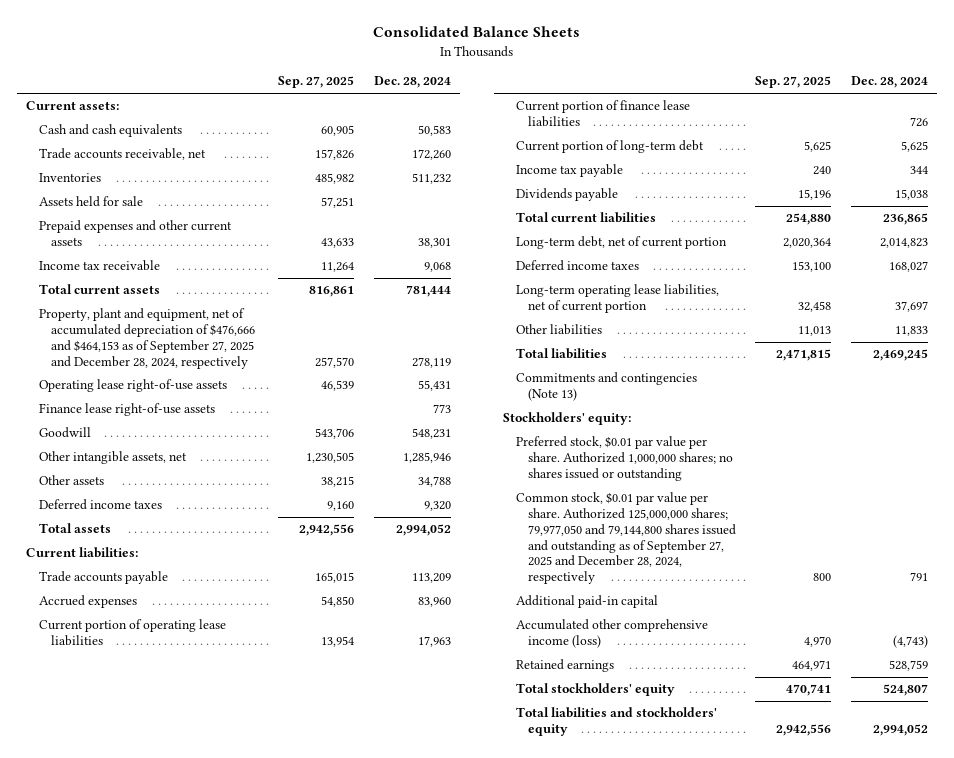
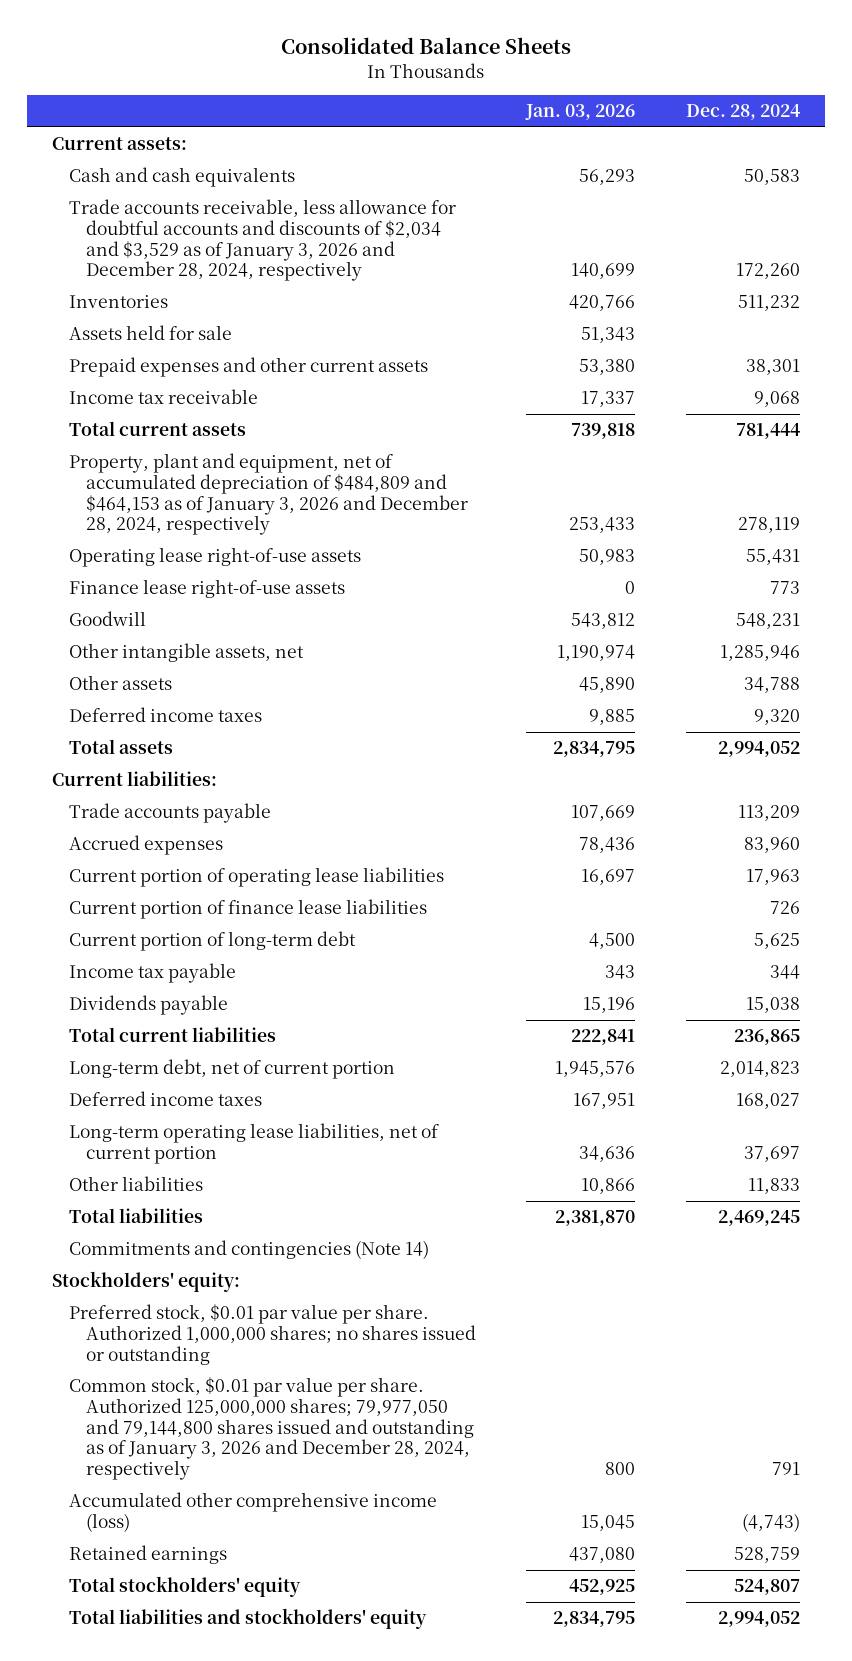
[278,76,355,89] Sep. 27, 2025 -> none
none -> [525,104,636,121] Jan. 03, 2026
[38,148,206,161] Trade accounts receivable, net -> [69,199,457,282] Trade accounts receivable, less allowance for doubtful accounts and discounts of $2,034 and $3,529 as of January 3, 2026 and December 28, 2024, respectively
[38,308,255,369] Property, plant and equipment, net of accumulated depreciation of $476,666 and $464,153 as of September 27, 2025 and December 28, 2024, respectively -> [69,453,468,536] Property, plant and equipment, net of accumulated depreciation of $484,809 and $464,153 as of January 3, 2026 and December 28, 2024, respectively
[515,372,697,402] Commitments and contingencies (Note 13) -> [69,1240,430,1260] Commitments and contingencies (Note 14)
[515,595,658,609] Additional paid-in capital -> none
[515,492,737,585] Common stock, $0.01 par value per share. Authorized 125,000,000 shares; 79,977,050 and 79,144,800 shares issued and outstanding as of September 27, 2025 and December 28, 2024, respectively -> [69,1377,474,1481] Common stock, $0.01 par value per share. Authorized 125,000,000 shares; 79,977,050 and 79,144,800 shares issued and outstanding as of January 3, 2026 and December 28, 2024, respectively

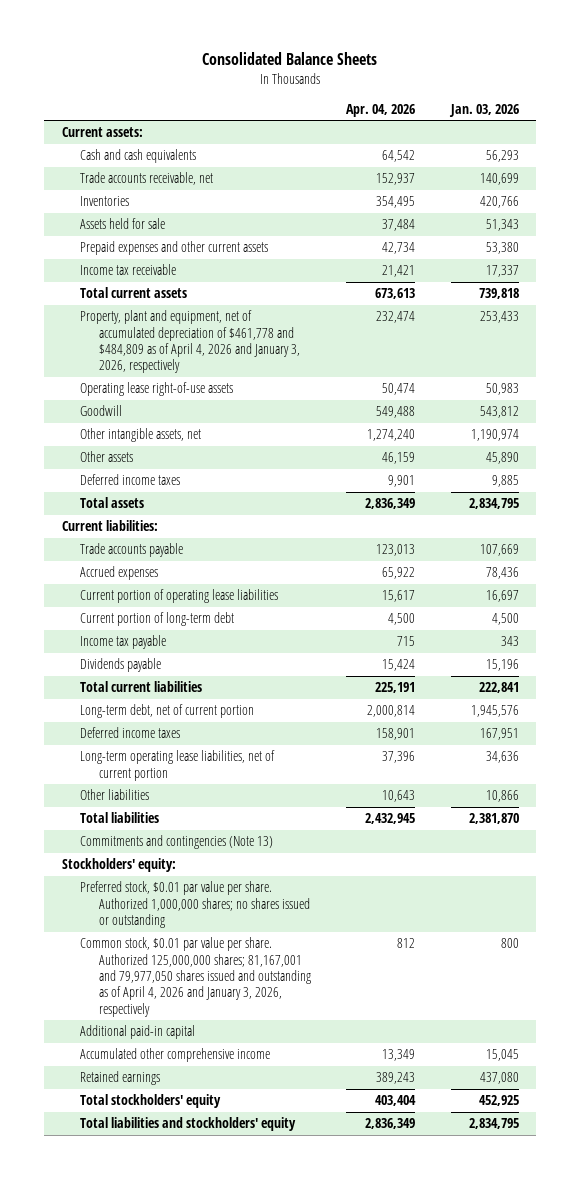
[686,104,801,121] Dec. 28, 2024 -> none
none -> [346,103,416,117] Apr. 04, 2026
[69,199,457,282] Trade accounts receivable, less allowance for doubtful accounts and discounts of $2,034 and $3,529 as of January 3, 2026 and December 28, 2024, respectively -> [80,172,214,186] Trade accounts receivable, net
[69,453,468,536] Property, plant and equipment, net of accumulated depreciation of $484,809 and $464,153 as of January 3, 2026 and December 28, 2024, respectively -> [80,310,300,374] Property, plant and equipment, net of accumulated depreciation of $461,778 and $484,809 as of April 4, 2026 and January 3, 2026, respectively
[69,579,346,599] Finance lease right-of-use assets -> none
[69,899,428,920] Current portion of finance lease liabilities -> none
[69,1240,430,1260] Commitments and contingencies (Note 14) -> [80,835,274,850] Commitments and contingencies (Note 13)
[69,1377,474,1481] Common stock, $0.01 par value per share. Authorized 125,000,000 shares; 79,977,050 and 79,144,800 shares issued and outstanding as of January 3, 2026 and December 28, 2024, respectively -> [80,937,311,1017] Common stock, $0.01 par value per share. Authorized 125,000,000 shares; 81,167,001 and 79,977,050 shares issued and outstanding as of April 4, 2026 and January 3, 2026, respectively
none -> [80,1025,196,1040] Additional paid-in capital
[69,1492,438,1532] Accumulated other comprehensive income (loss) -> [80,1048,271,1063] Accumulated other comprehensive income

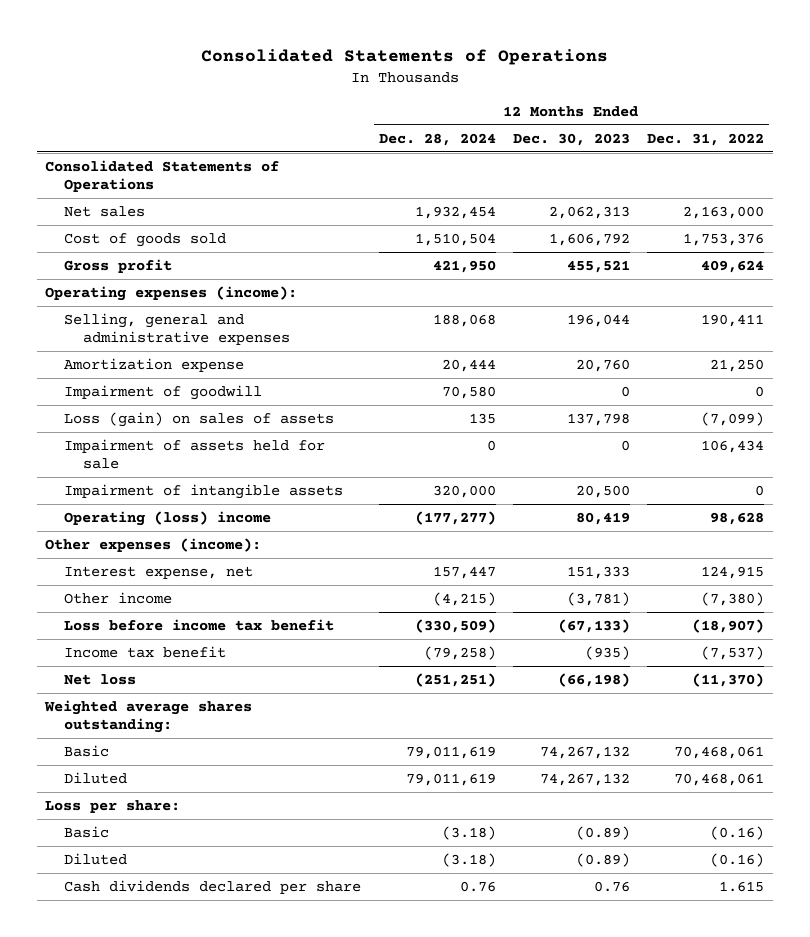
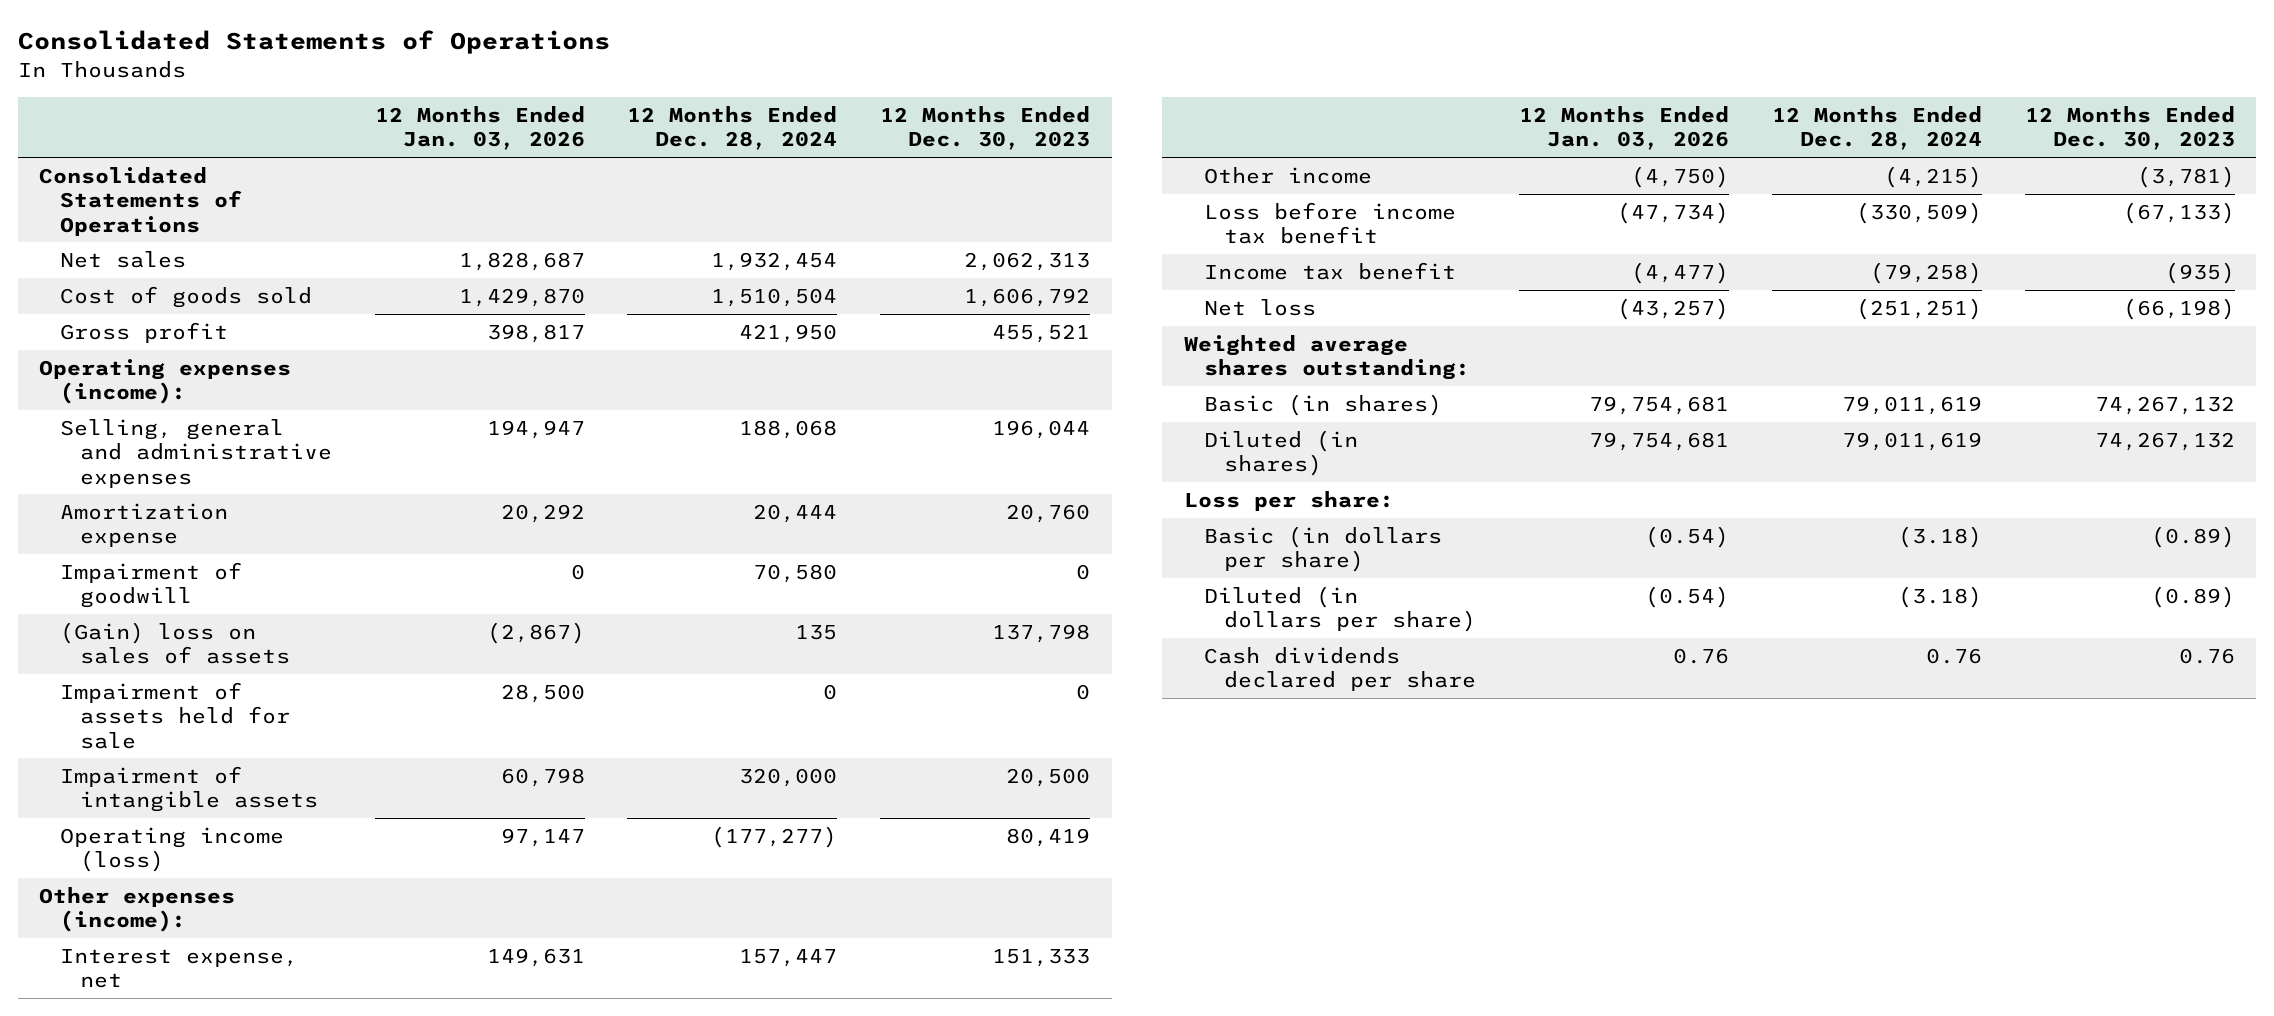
[647,132,765,146] Dec. 31, 2022 -> none
none -> [374,105,585,151] 12 Months Ended Jan. 03, 2026
[64,412,335,428] Loss (gain) on sales of assets -> [59,622,290,665] (Gain) loss on sales of assets
[64,511,272,527] Operating (loss) income -> [59,827,284,873] Operating income (loss)
[64,745,110,758] Basic -> [1203,394,1442,417] Basic (in shares)
[64,772,128,785] Diluted -> [1203,430,1358,477] Diluted (in shares)
[64,826,110,839] Basic -> [1203,526,1442,573] Basic (in dollars per share)
[64,853,128,866] Diluted -> [1203,586,1477,633] Diluted (in dollars per share)

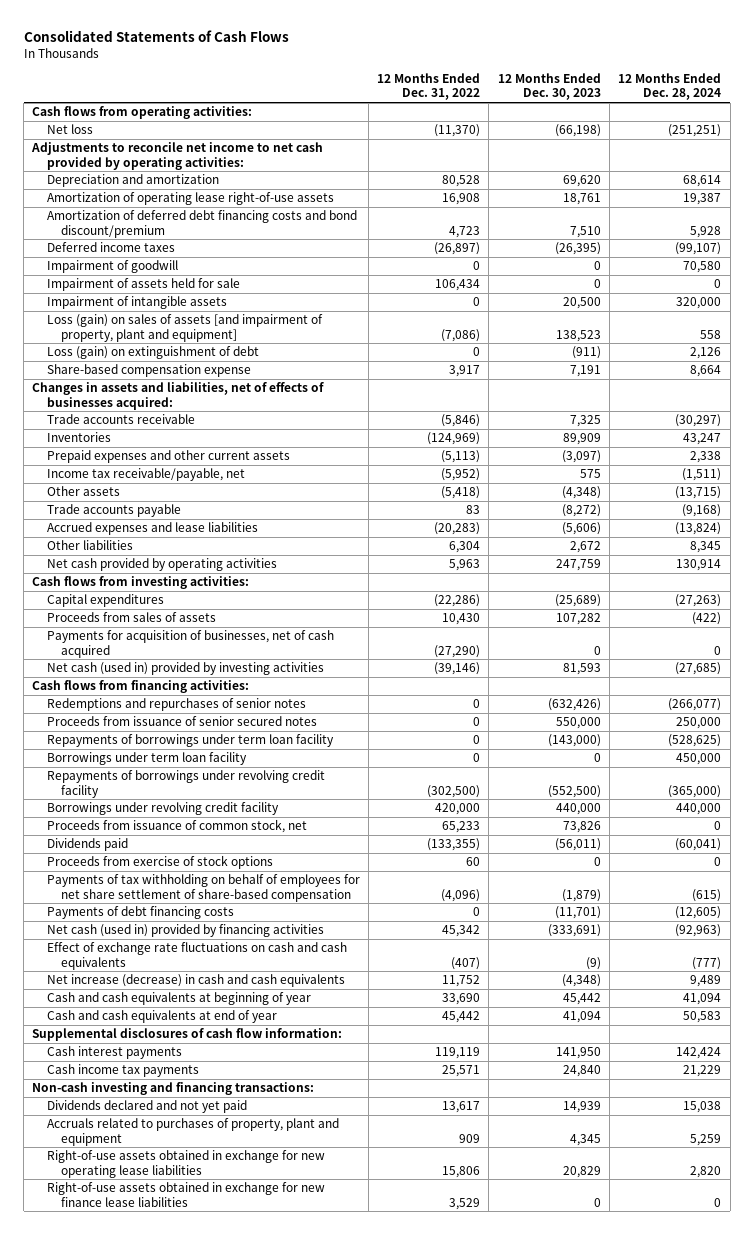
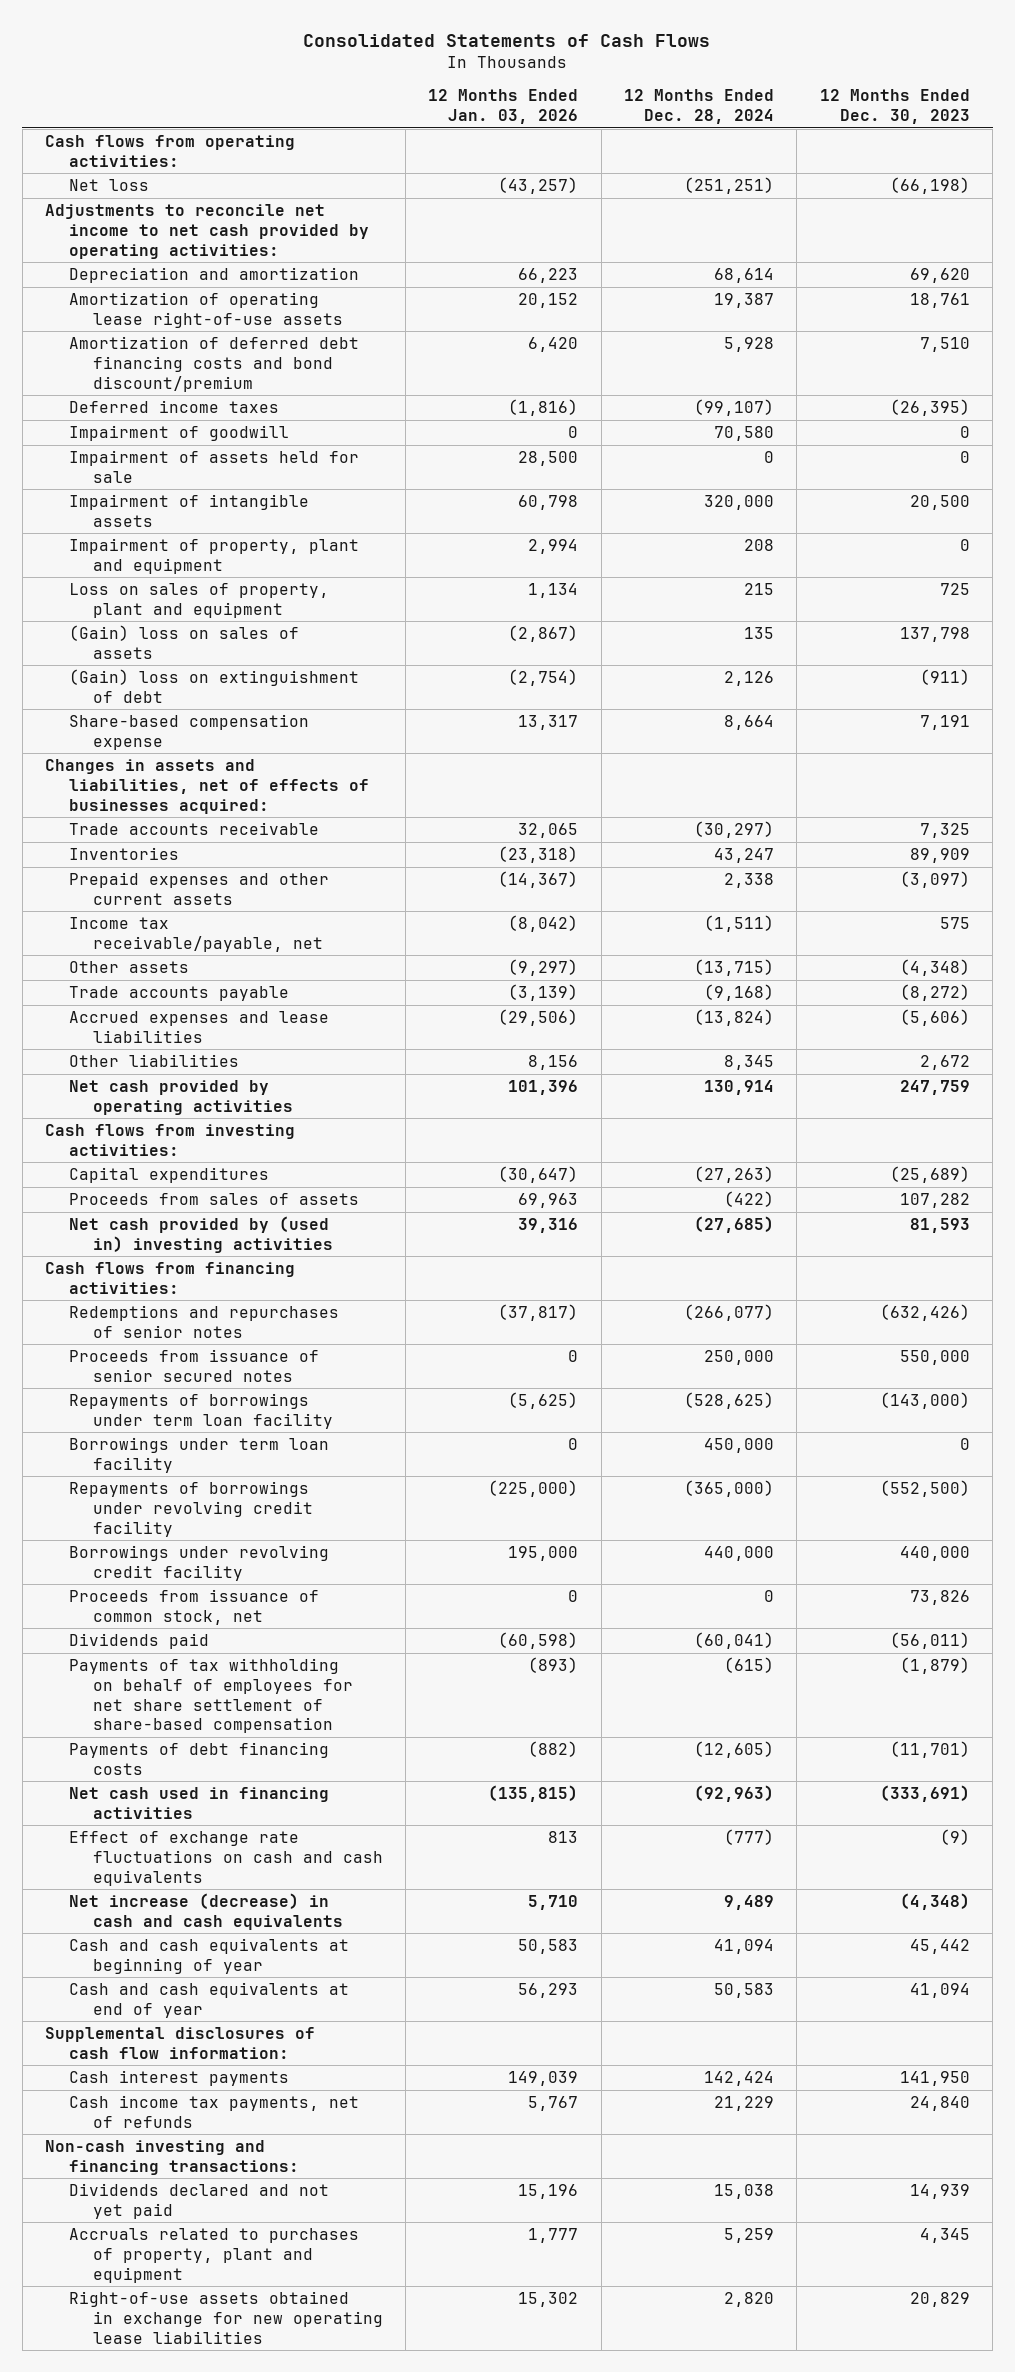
[377,72,481,101] 12 Months Ended Dec. 31, 2022 -> none
none -> [428,89,579,124] 12 Months Ended Jan. 03, 2026
none -> [68,537,359,574] Impairment of property, plant and equipment
[46,314,323,342] Loss (gain) on sales of assets [and impairment of property, plant and equipment] -> [68,582,329,618] Loss on sales of property, plant and equipment
[555,329,601,342] 138,523 -> [939,582,970,595] 725
[700,329,722,339] 558 -> [744,582,775,595] 215
none -> [68,624,299,659] (Gain) loss on sales of assets
[46,346,259,360] Loss (gain) on extinguishment of debt -> [68,668,359,703] (Gain) loss on extinguishment of debt
[46,630,334,658] Payments for acquisition of businesses, net of cash acquired -> none
[46,662,324,676] Net cash (used in) provided by investing activities -> [68,1215,333,1253] Net cash provided by (used in) investing activities
[46,855,273,870] Proceeds from exercise of stock options -> none
[46,924,324,938] Net cash (used in) provided by financing activities -> [68,1786,329,1819] Net cash used in financing activities
[46,1064,199,1078] Cash income tax payments -> [68,2094,359,2128] Cash income tax payments, net of refunds
[46,1182,325,1207] Right-of-use assets obtained in exchange for new finance lease liabilities -> none

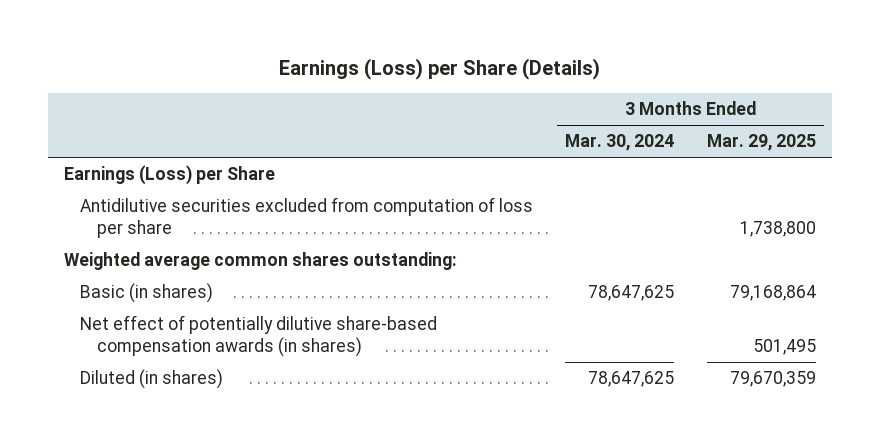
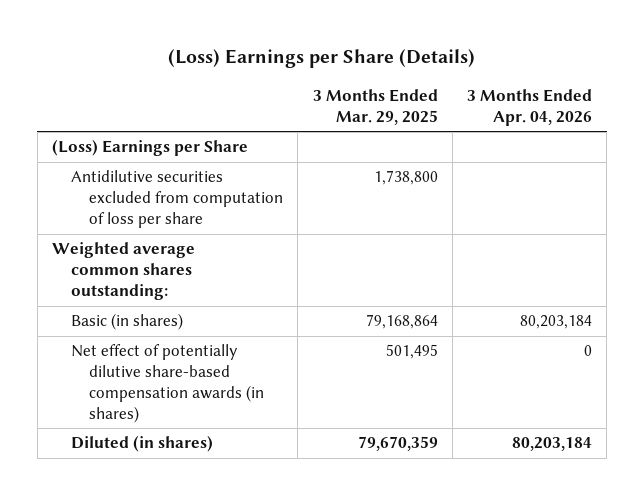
[278,58,600,81] Earnings (Loss) per Share (Details) -> [168,49,476,69] (Loss) Earnings per Share (Details)
[565,134,675,152] Mar. 30, 2024 -> none
none -> [467,88,593,126] 3 Months Ended Apr. 04, 2026
[63,165,275,186] Earnings (Loss) per Share -> [51,139,248,157] (Loss) Earnings per Share

